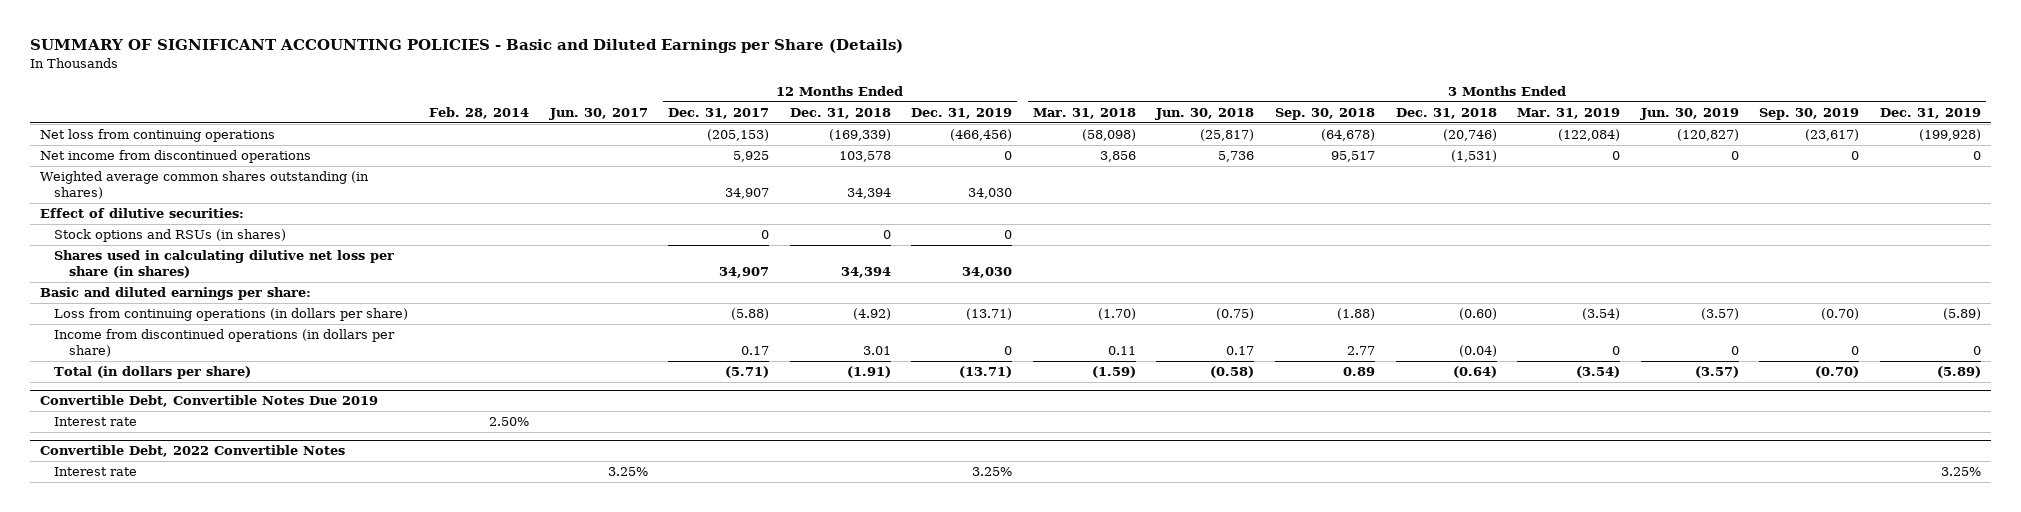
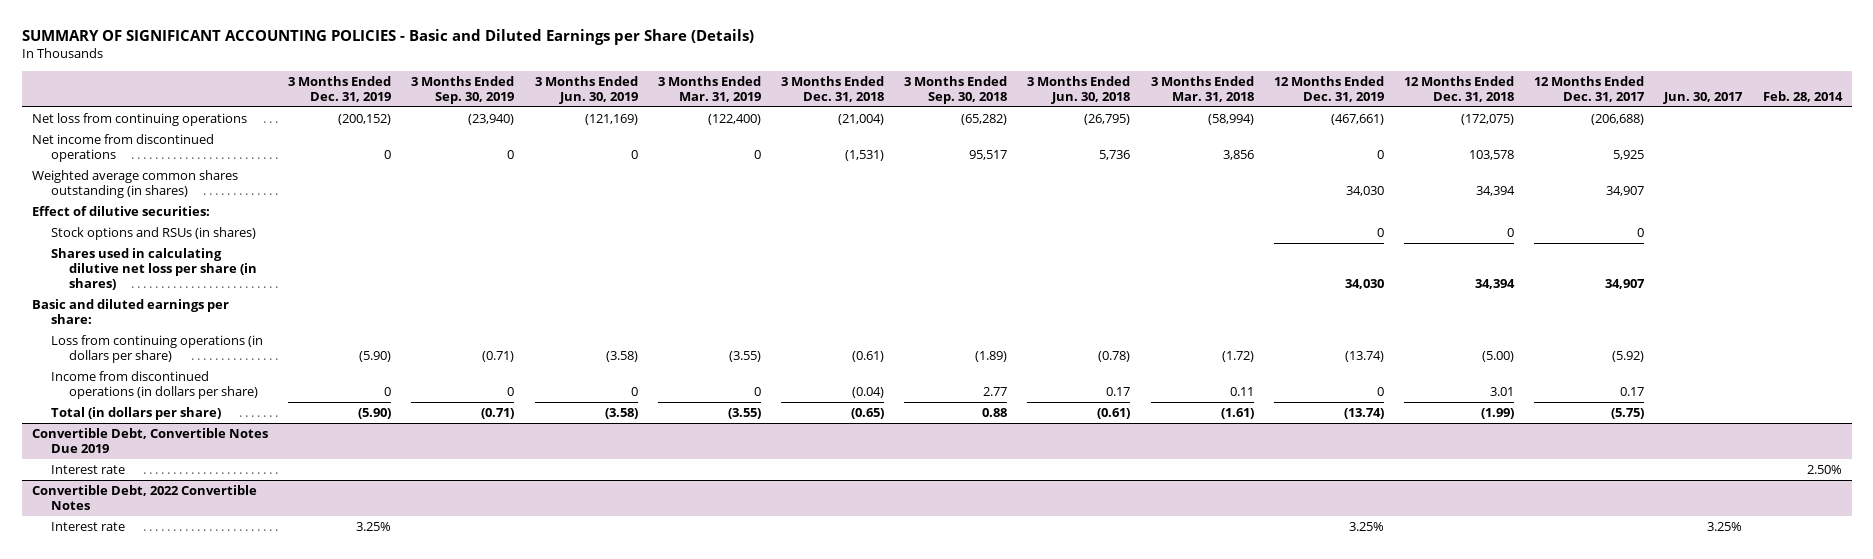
[707,129,770,142] (205,153) -> [1591,113,1645,125] (206,688)
[828,129,891,142] (169,339) -> [1460,113,1514,125] (172,075)
[950,129,1013,142] (466,456) -> [1330,113,1384,125] (467,661)
[1081,129,1136,142] (58,098) -> [1207,113,1254,125] (58,994)
[1200,129,1255,142] (25,817) -> [1084,113,1131,125] (26,795)
[1320,129,1375,142] (64,678) -> [961,113,1008,125] (65,282)
[1442,129,1497,142] (20,746) -> [837,113,884,125] (21,004)
[1558,129,1621,142] (122,084) -> [707,113,761,125] (122,400)
[1676,129,1739,142] (120,827) -> [584,113,638,125] (121,169)
[1805,129,1860,142] (23,617) -> [468,113,515,125] (23,940)
[1918,129,1981,142] (199,928) -> [338,113,392,125] (200,152)
[731,308,770,321] (5.88) -> [1612,350,1645,362] (5.92)
[852,308,891,321] (4.92) -> [1481,350,1514,362] (5.00)
[966,308,1013,321] (13.71) -> [1344,350,1384,362] (13.74)
[1097,308,1136,321] (1.70) -> [1221,350,1254,362] (1.72)
[1216,308,1255,321] (0.75) -> [1098,350,1131,362] (0.78)
[1336,308,1375,321] (1.88) -> [975,350,1008,362] (1.89)
[1458,308,1497,321] (0.60) -> [851,350,884,362] (0.61)
[1582,308,1621,321] (3.54) -> [728,350,761,362] (3.55)
[1700,308,1739,321] (3.57) -> [605,350,638,362] (3.58)
[1821,308,1860,321] (0.70) -> [482,350,515,362] (0.71)
[1942,308,1981,321] (5.89) -> [359,350,392,362] (5.90)
[725,366,770,379] (5.71) -> [1611,407,1645,419] (5.75)
[846,366,891,379] (1.91) -> [1480,407,1514,419] (1.99)
[959,366,1013,379] (13.71) -> [1343,407,1384,419] (13.74)
[1091,366,1136,379] (1.59) -> [1220,407,1254,419] (1.61)
[1210,366,1255,379] (0.58) -> [1097,407,1131,419] (0.61)
[1342,367,1375,377] 0.89 -> [982,407,1008,417] 0.88
[1452,366,1497,379] (0.64) -> [850,407,884,419] (0.65)
[1576,366,1621,379] (3.54) -> [727,407,761,419] (3.55)
[1694,366,1739,379] (3.57) -> [604,407,638,419] (3.58)
[1815,366,1860,379] (0.70) -> [481,407,515,419] (0.71)
[1936,366,1981,379] (5.89) -> [358,407,392,419] (5.90)

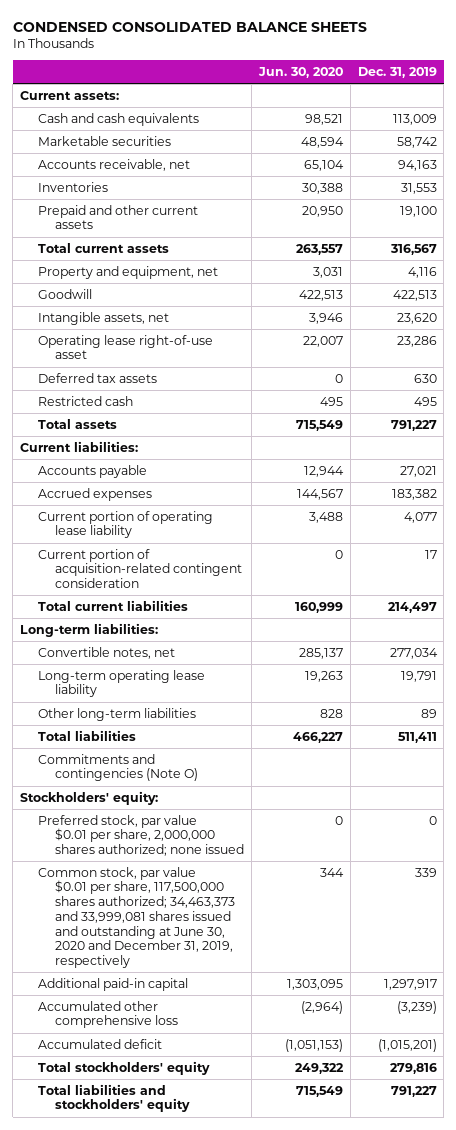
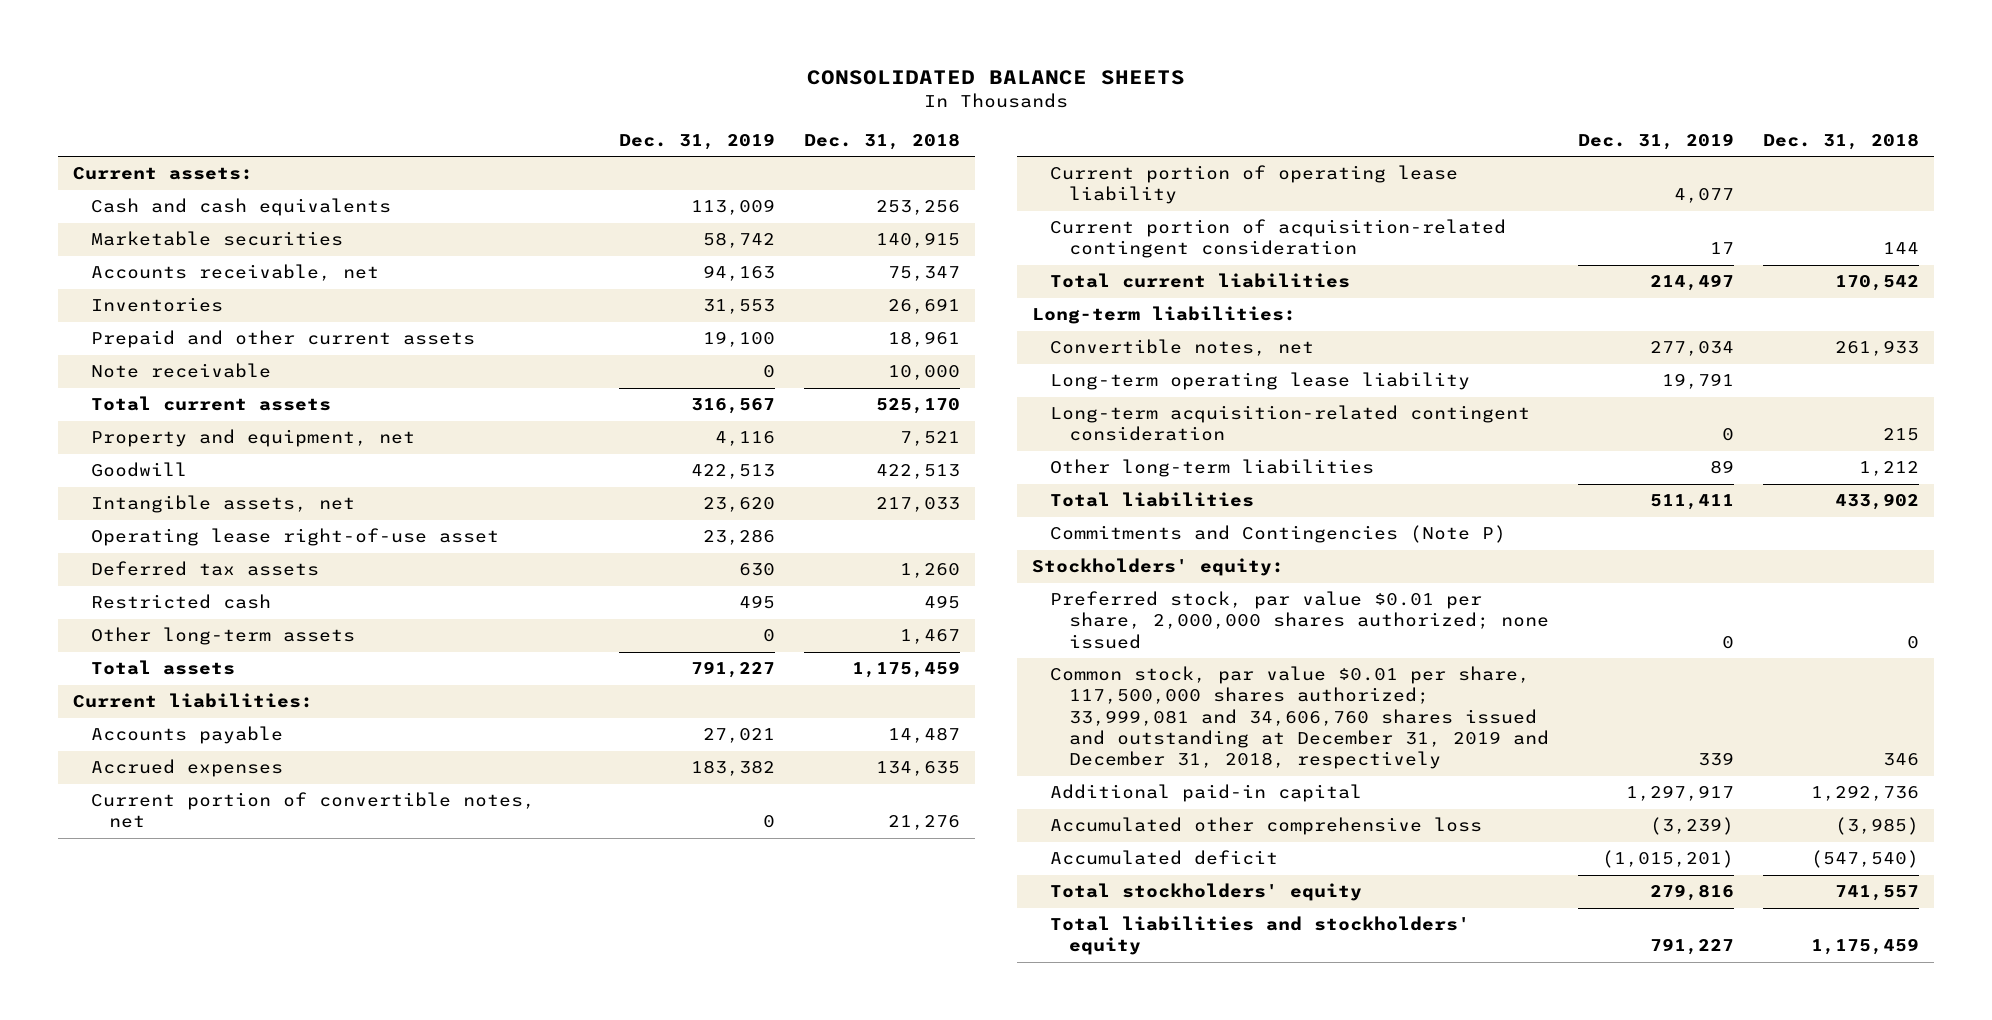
[12,21,367,32] CONDENSED CONSOLIDATED BALANCE SHEETS -> [806,69,1185,85] CONSOLIDATED BALANCE SHEETS
[257,67,343,79] Jun. 30, 2020 -> none
none -> [804,132,961,150] Dec. 31, 2018
none -> [90,363,271,379] Note receivable
none -> [90,627,355,646] Other long-term assets
none -> [90,792,535,829] Current portion of convertible notes, net
none -> [1050,405,1531,442] Long-term acquisition-related contingent consideration
[37,753,199,782] Commitments and contingencies (Note O) -> [1050,525,1507,544] Commitments and Contingencies (Note P)
[37,866,236,969] Common stock, par value $0.01 per share, 117,500,000 shares authorized; 34,463,373 and 33,999,081 shares issued and outstanding at June 30, 2020 and December 31, 2019, respectively -> [1050,666,1549,770] Common stock, par value $0.01 per share, 117,500,000 shares authorized; 33,999,081 and 34,606,760 shares issued and outstanding at December 31, 2019 and December 31, 2018, respectively

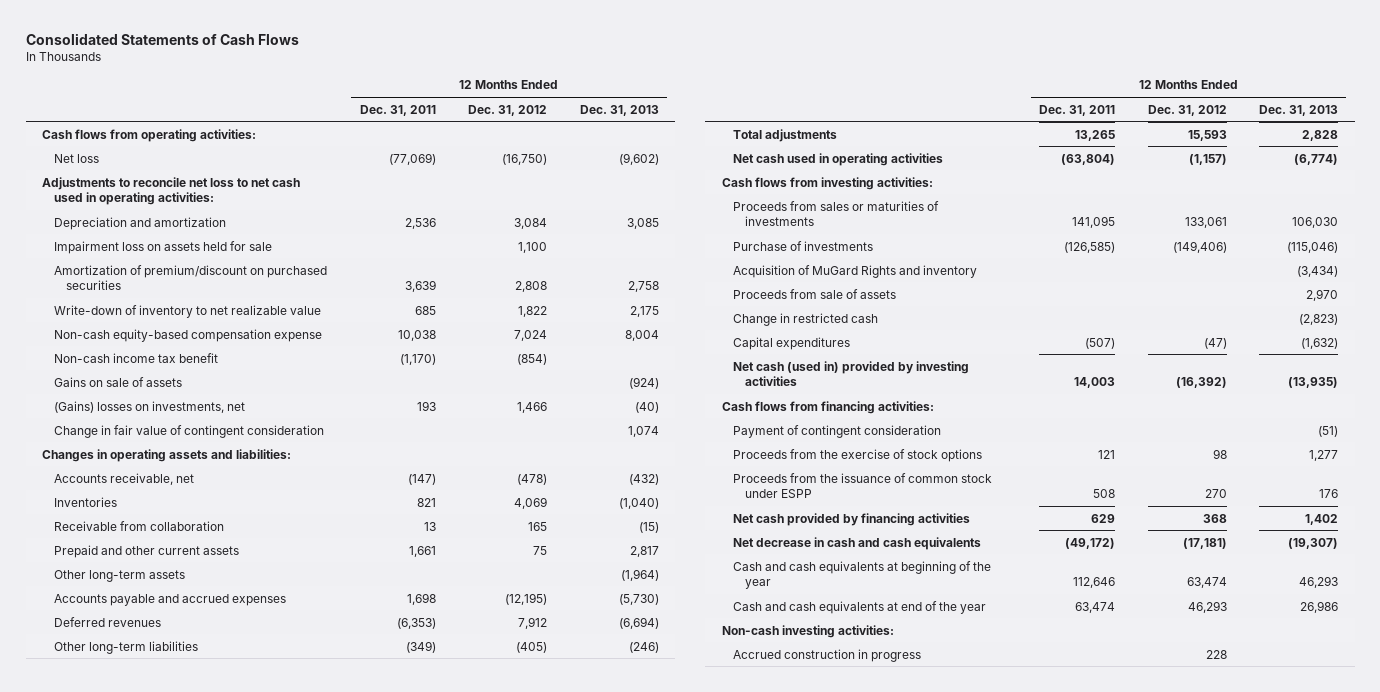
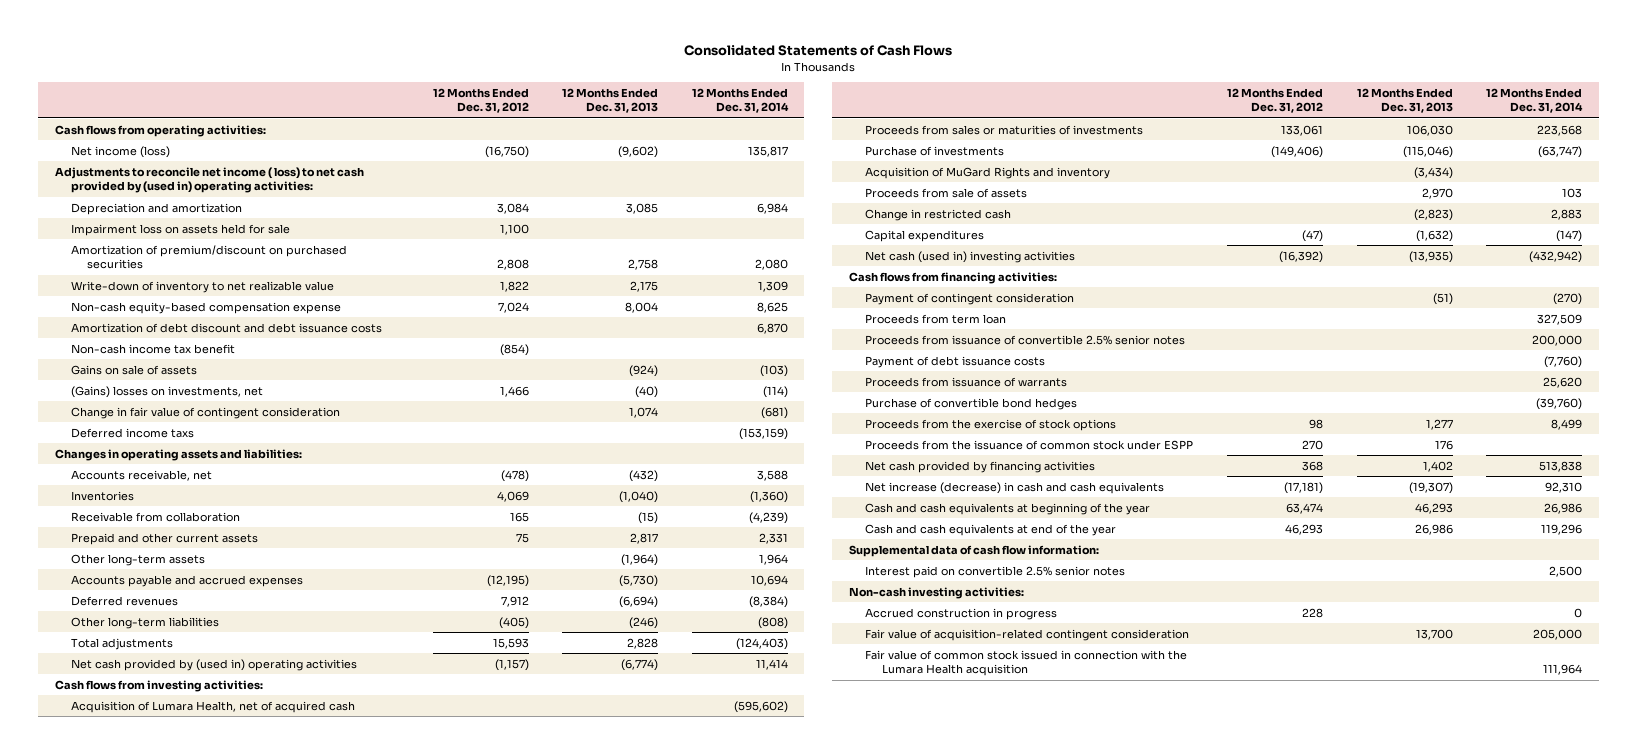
[359,104,436,116] Dec. 31, 2011 -> none
none -> [691,87,789,113] 12 Months Ended Dec. 31, 2014
[53,153,99,163] Net loss -> [71,145,171,158] Net income (loss)
[42,176,301,206] Adjustments to reconcile net loss to net cash used in operating activities: -> [54,166,364,194] Adjustments to reconcile net income ( loss) to net cash provided by (used in) operating activities:
none -> [71,322,383,333] Amortization of debt discount and debt issuance costs
none -> [71,427,195,438] Deferred income taxs
[733,152,944,166] Net cash used in operating activities -> [71,658,358,671] Net cash provided by (used in) operating activities
none -> [71,700,356,713] Acquisition of Lumara Health, net of acquired cash
[733,360,970,387] Net cash (used in) provided by investing activities -> [865,250,1076,263] Net cash (used in) investing activities
none -> [865,313,1007,324] Proceeds from term loan
none -> [865,334,1186,345] Proceeds from issuance of convertible 2.5% senior notes
none -> [865,355,1046,368] Payment of debt issuance costs
none -> [865,376,1068,387] Proceeds from issuance of warrants
none -> [865,397,1078,410] Purchase of convertible bond hedges
[733,536,982,550] Net decrease in cash and cash equivalents -> [865,481,1165,494] Net increase (decrease) in cash and cash equivalents
none -> [849,544,1100,557] Supplemental data of cash flow information:
none -> [865,565,1126,578] Interest paid on convertible 2.5% senior notes
none -> [865,628,1190,641] Fair value of acquisition-related contingent consideration
none -> [865,649,1188,677] Fair value of common stock issued in connection with the Lumara Health acquisition

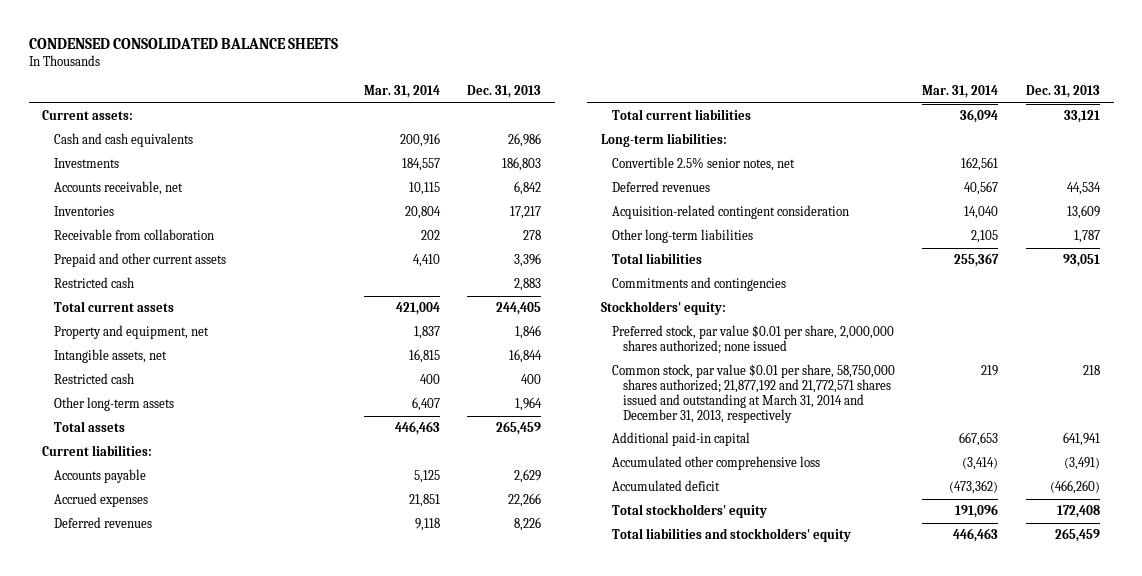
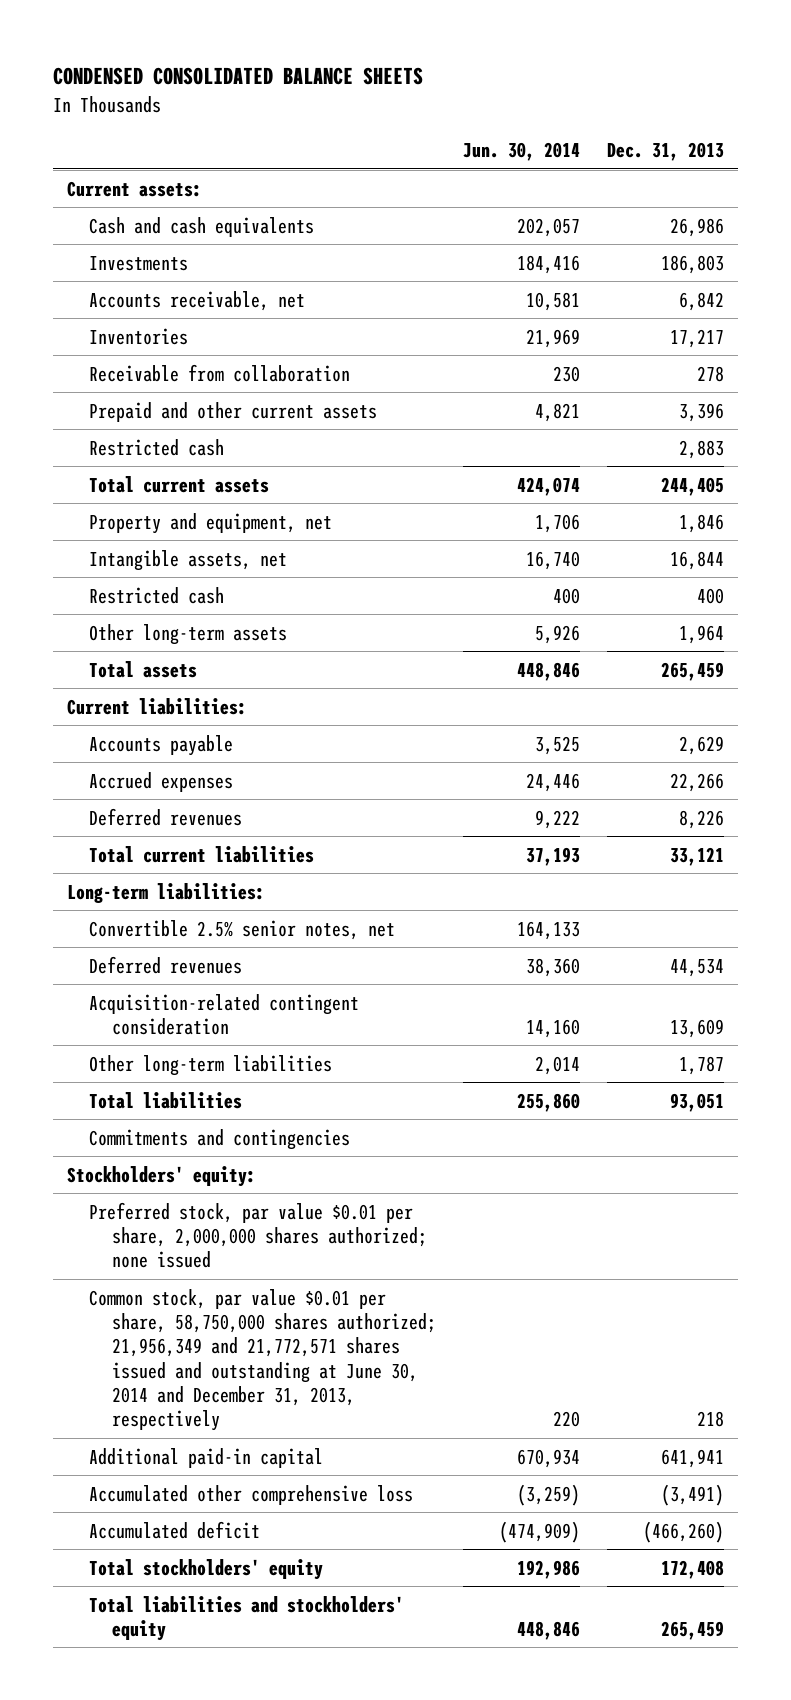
[364,85,441,99] Mar. 31, 2014 -> none
none -> [463,142,581,162] Jun. 30, 2014
[612,364,896,423] Common stock, par value $0.01 per share, 58,750,000 shares authorized; 21,877,192 and 21,772,571 shares issued and outstanding at March 31, 2014 and December 31, 2013, respectively -> [89,1288,436,1432] Common stock, par value $0.01 per share, 58,750,000 shares authorized; 21,956,349 and 21,772,571 shares issued and outstanding at June 30, 2014 and December 31, 2013, respectively

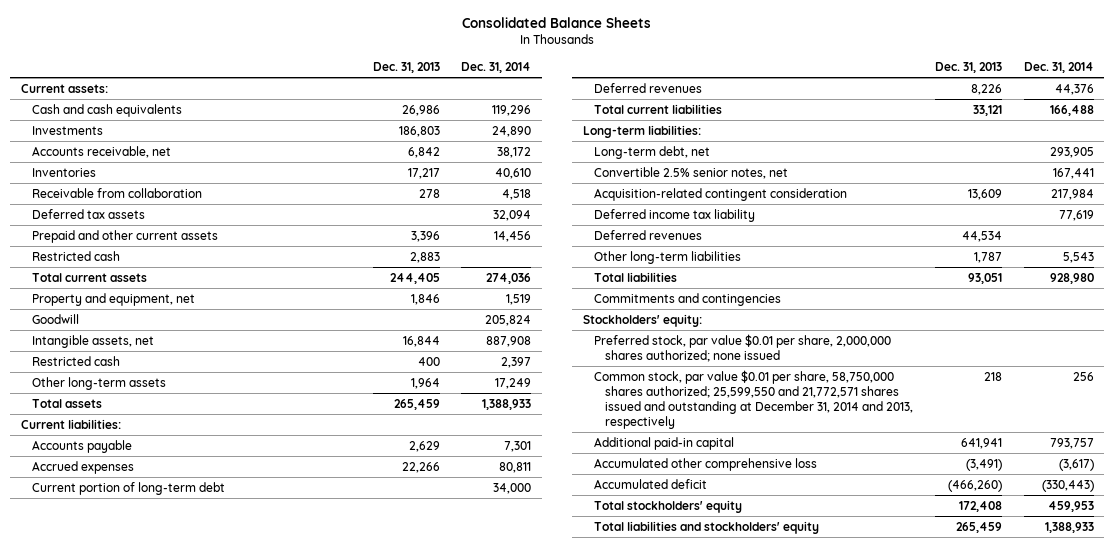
[53,67,424,86] CONDENSED CONSOLIDATED BALANCE SHEETS -> [462,17,652,29] Consolidated Balance Sheets
[463,142,581,162] Jun. 30, 2014 -> none
none -> [461,61,532,73] Dec. 31, 2014
none -> [31,208,145,219] Deferred tax assets
none -> [31,313,79,324] Goodwill
none -> [31,481,225,495] Current portion of long-term debt
none -> [594,145,711,159] Long-term debt, net
none -> [594,208,756,222] Deferred income tax liability
[89,955,243,974] Deferred revenues -> [594,229,703,240] Deferred revenues
[89,1288,436,1432] Common stock, par value $0.01 per share, 58,750,000 shares authorized; 21,956,349 and 21,772,571 shares issued and outstanding at June 30, 2014 and December 31, 2013, respectively -> [594,369,914,430] Common stock, par value $0.01 per share, 58,750,000 shares authorized; 25,599,550 and 21,772,571 shares issued and outstanding at December 31, 2014 and 2013, respectively

